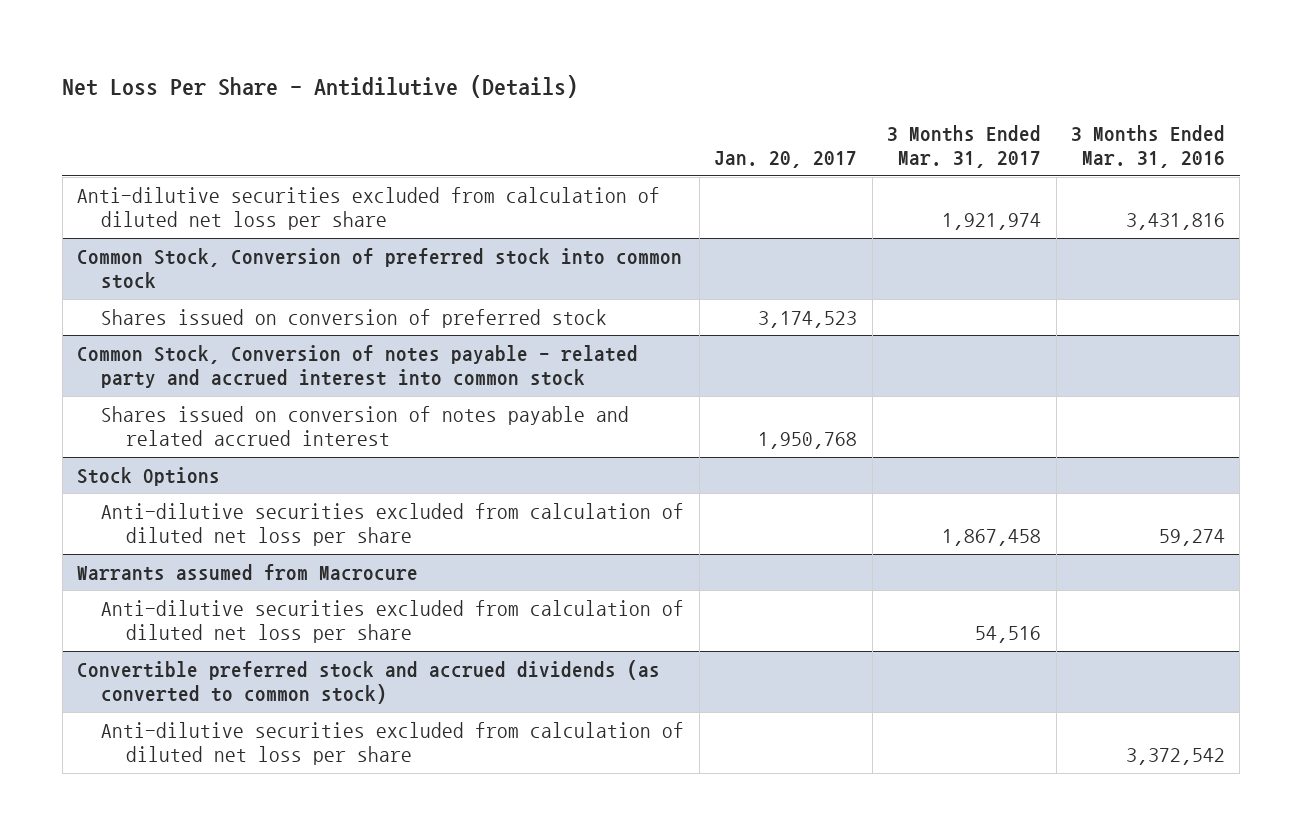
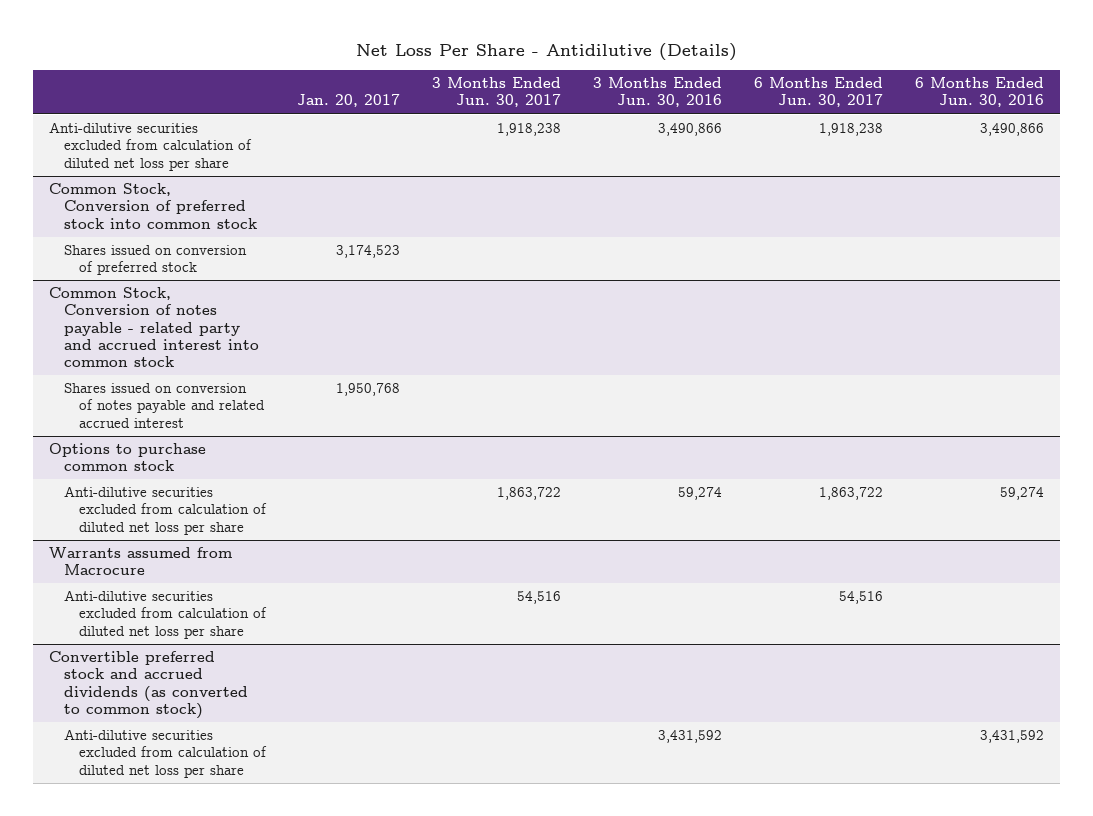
[887,124,1042,169] 3 Months Ended Mar. 31, 2017 -> none
[1070,124,1225,169] 3 Months Ended Mar. 31, 2016 -> none
none -> [432,77,562,108] 3 Months Ended Jun. 30, 2017
none -> [593,77,723,108] 3 Months Ended Jun. 30, 2016
none -> [753,77,883,108] 6 Months Ended Jun. 30, 2017
none -> [914,77,1044,108] 6 Months Ended Jun. 30, 2016
[77,466,221,486] Stock Options -> [49,443,207,472] Options to purchase common stock

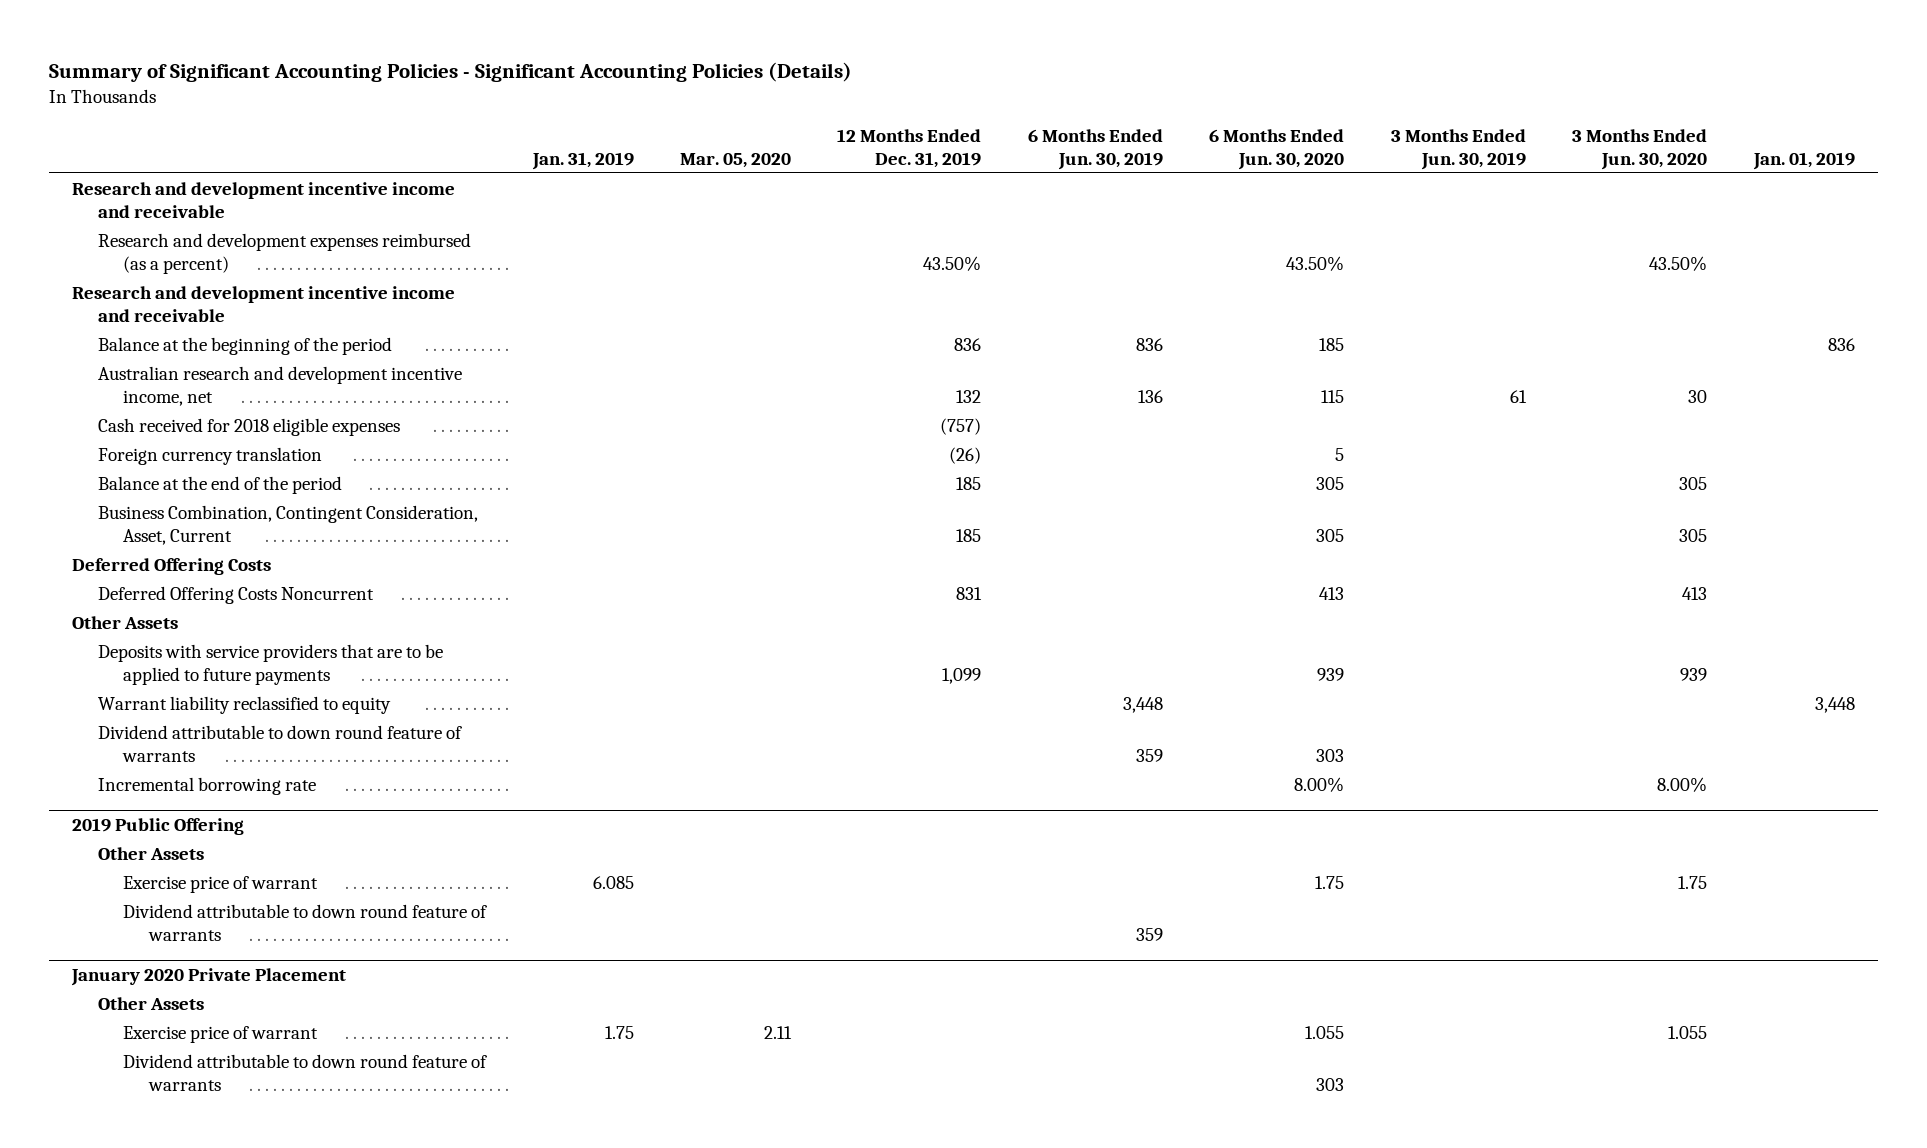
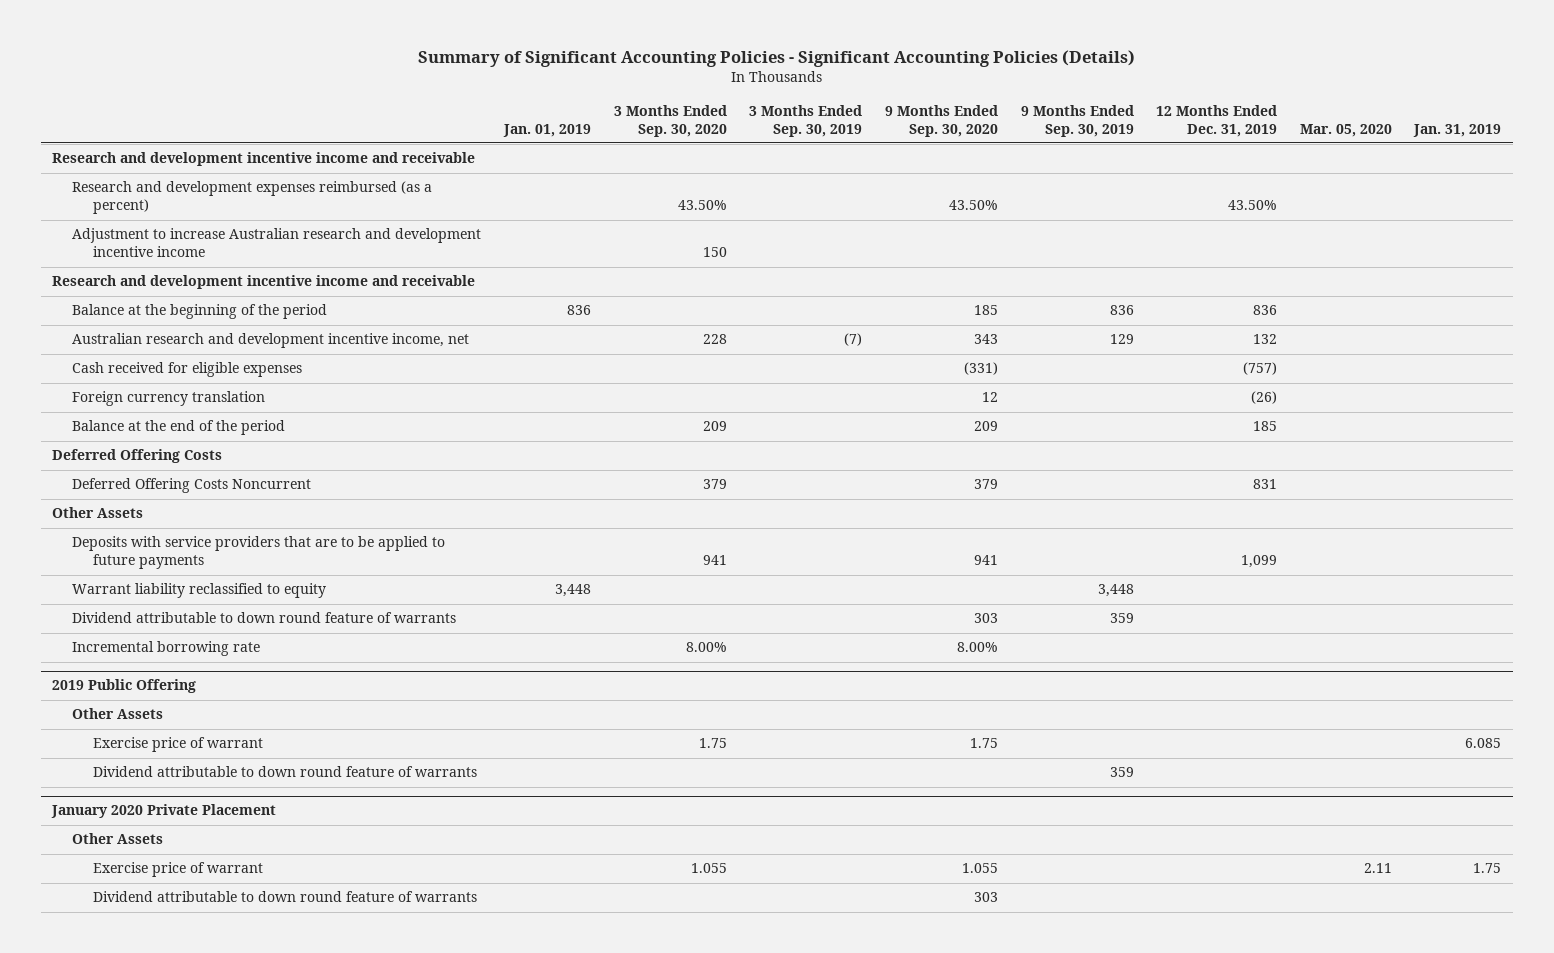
[1027,128,1163,170] 6 Months Ended Jun. 30, 2019 -> none
[1209,128,1345,170] 6 Months Ended Jun. 30, 2020 -> none
[1390,128,1526,170] 3 Months Ended Jun. 30, 2019 -> none
[1572,128,1708,170] 3 Months Ended Jun. 30, 2020 -> none
none -> [613,104,727,137] 3 Months Ended Sep. 30, 2020
none -> [749,104,863,137] 3 Months Ended Sep. 30, 2019
none -> [884,104,998,137] 9 Months Ended Sep. 30, 2020
none -> [1020,104,1134,137] 9 Months Ended Sep. 30, 2019
none -> [72,228,482,258] Adjustment to increase Australian research and development incentive income
[97,417,400,436] Cash received for 2018 eligible expenses -> [72,362,303,378] Cash received for eligible expenses
[97,504,478,545] Business Combination, Contingent Consideration, Asset, Current -> none

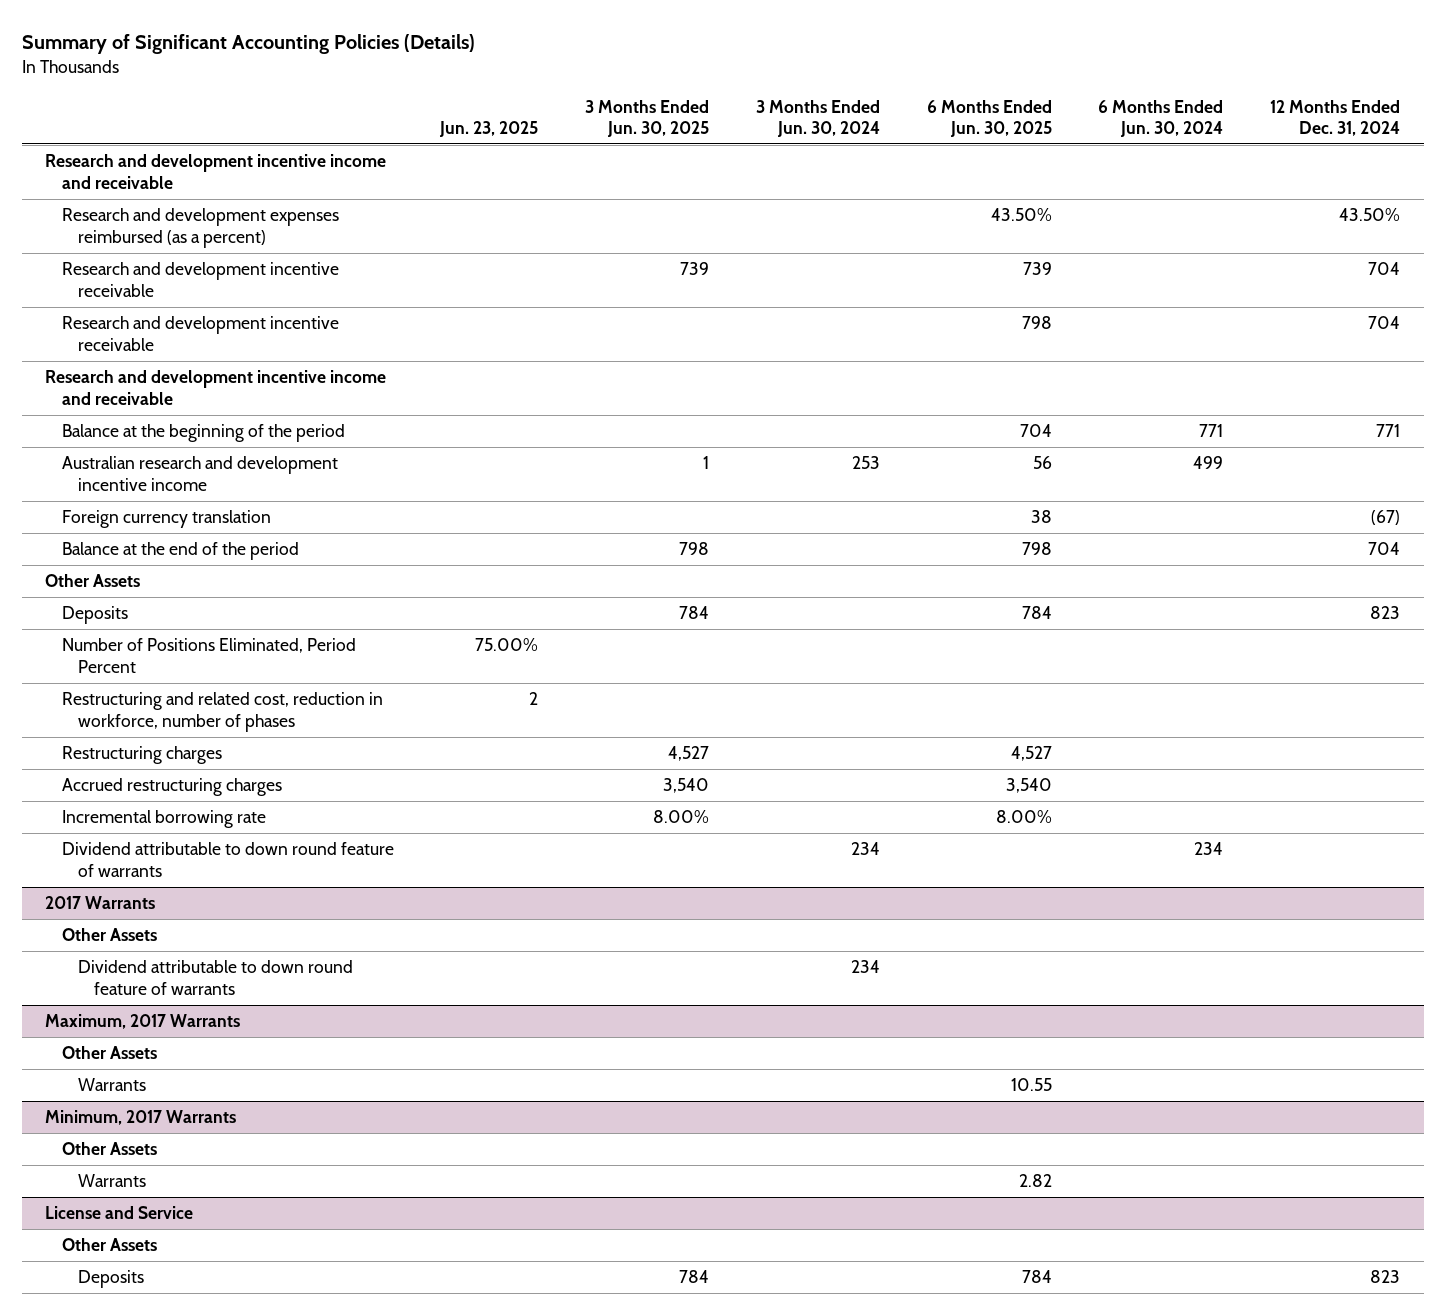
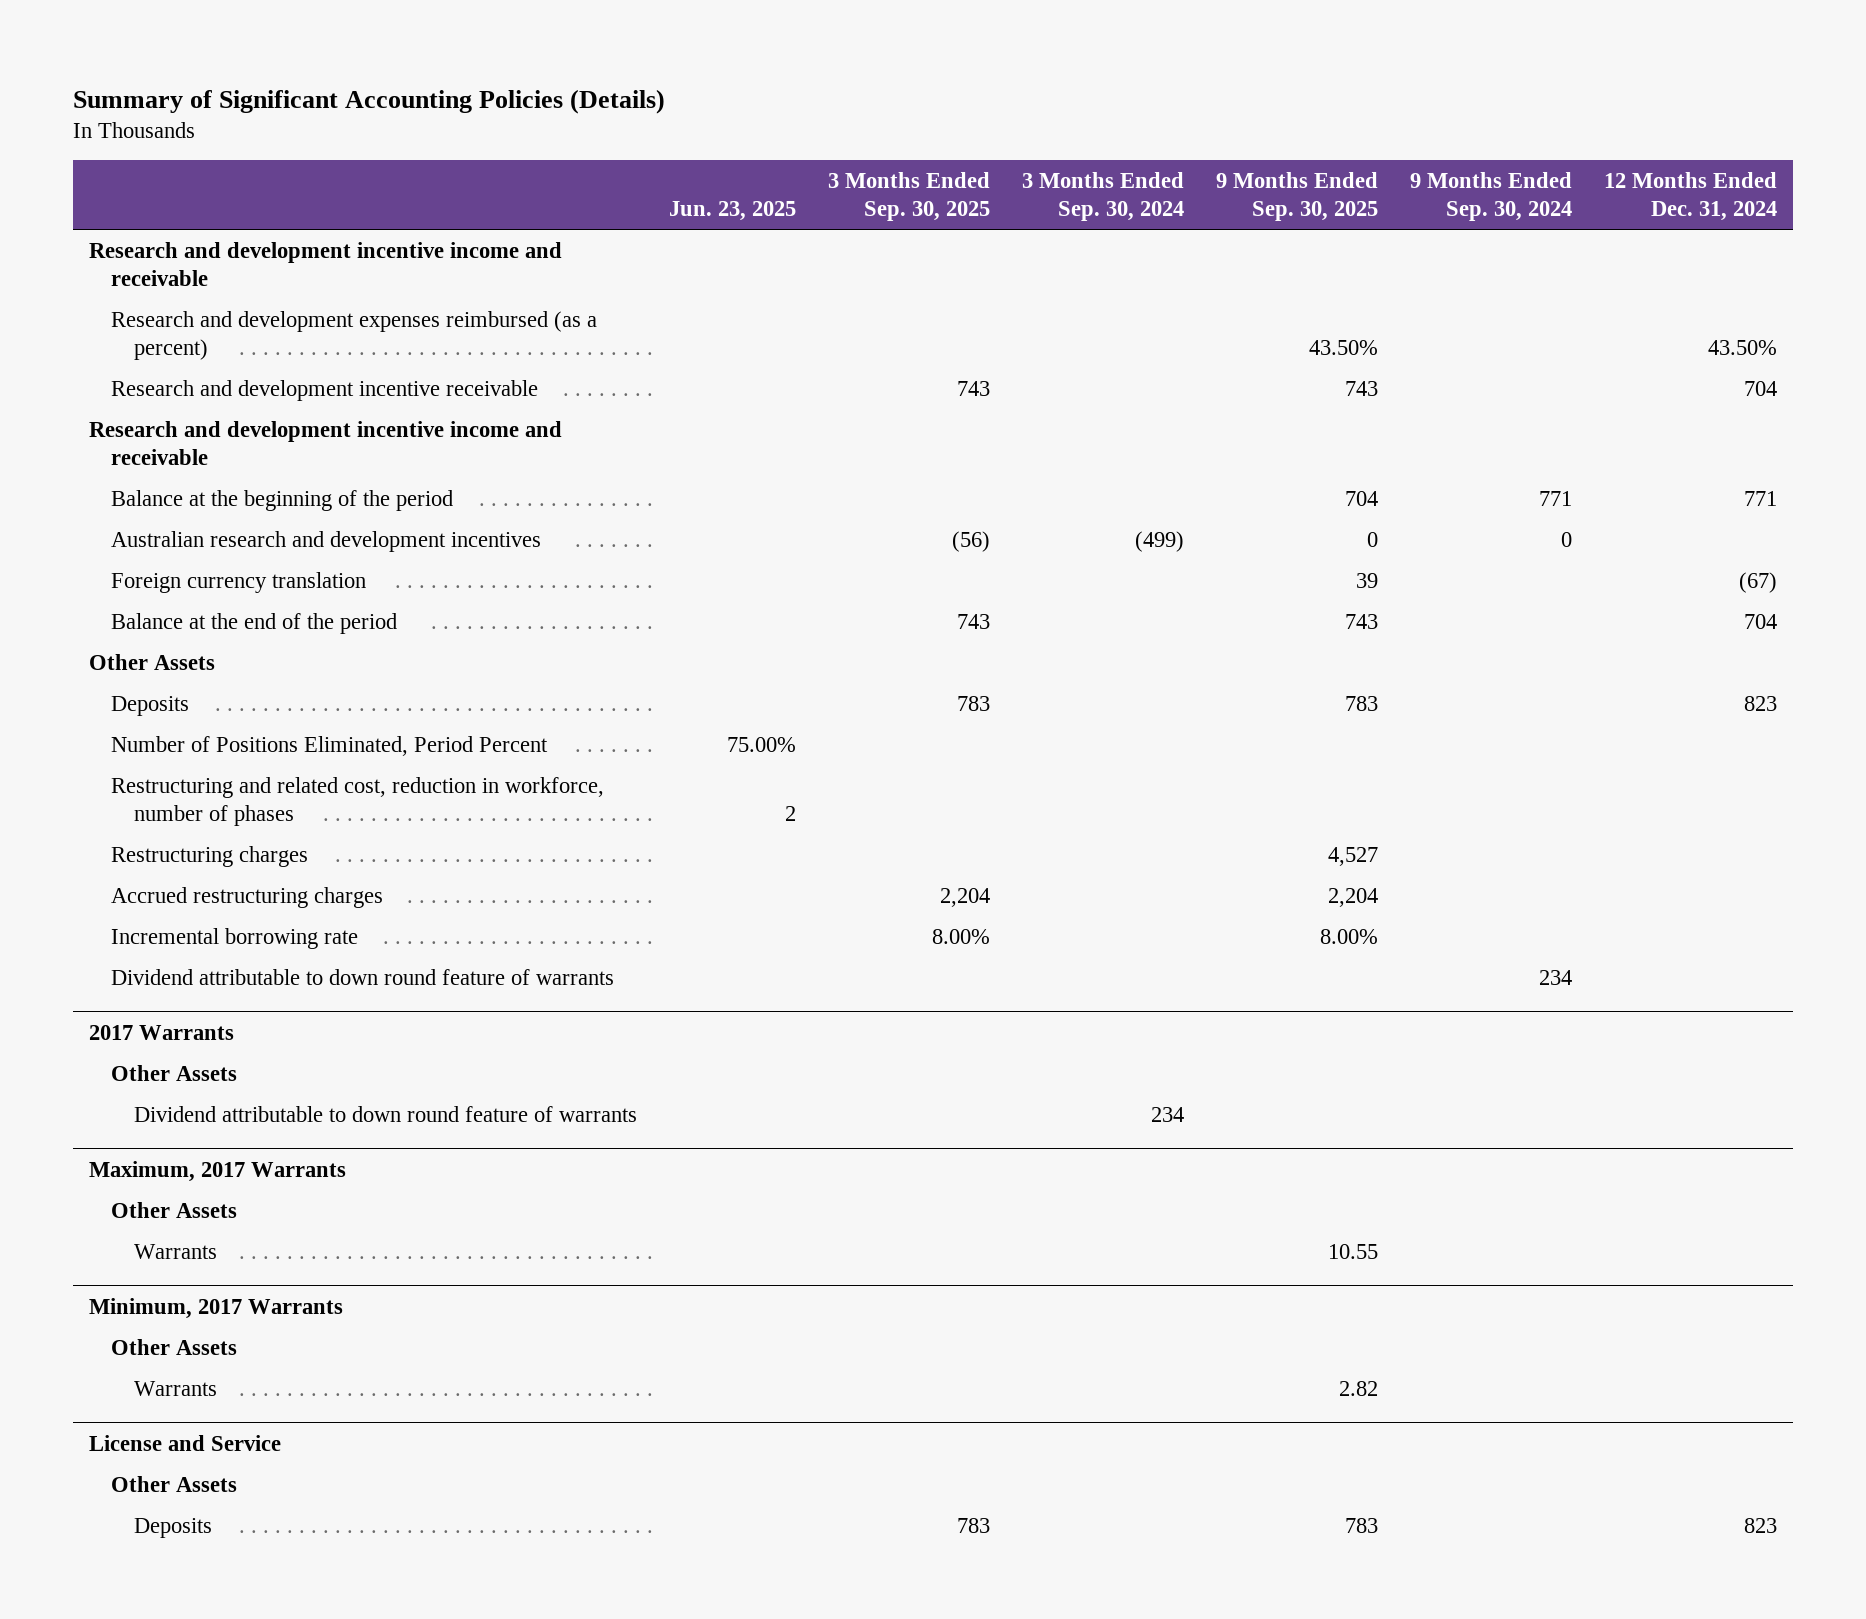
[585,99,710,138] 3 Months Ended Jun. 30, 2025 -> none
[755,99,880,138] 3 Months Ended Jun. 30, 2024 -> none
[926,99,1052,138] 6 Months Ended Jun. 30, 2025 -> none
[1098,99,1224,138] 6 Months Ended Jun. 30, 2024 -> none
none -> [827,172,990,222] 3 Months Ended Sep. 30, 2025
none -> [1021,172,1184,222] 3 Months Ended Sep. 30, 2024
none -> [1215,172,1378,222] 9 Months Ended Sep. 30, 2025
none -> [1409,172,1572,222] 9 Months Ended Sep. 30, 2024
[61,316,339,351] Research and development incentive receivable -> none
[61,456,338,491] Australian research and development incentive income -> [111,530,542,552] Australian research and development incentives

